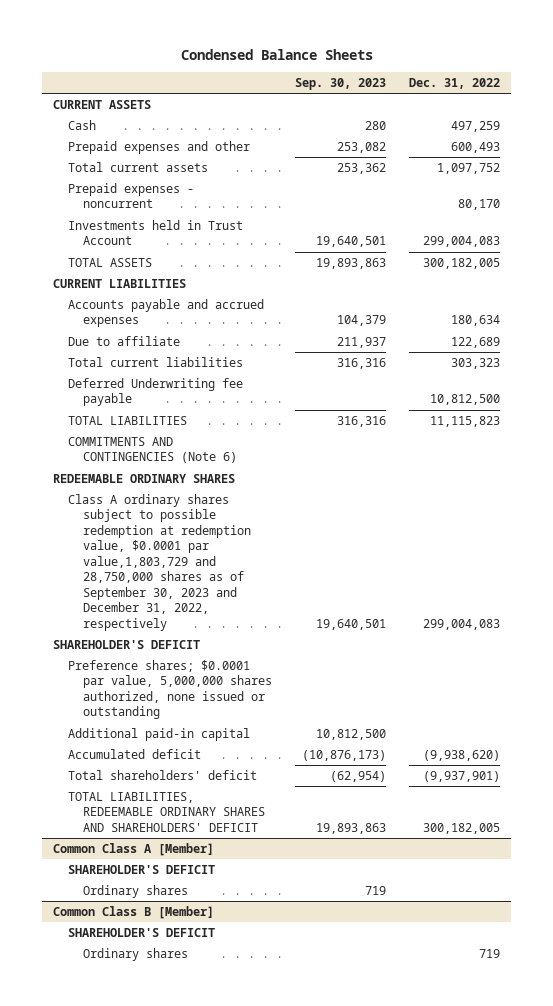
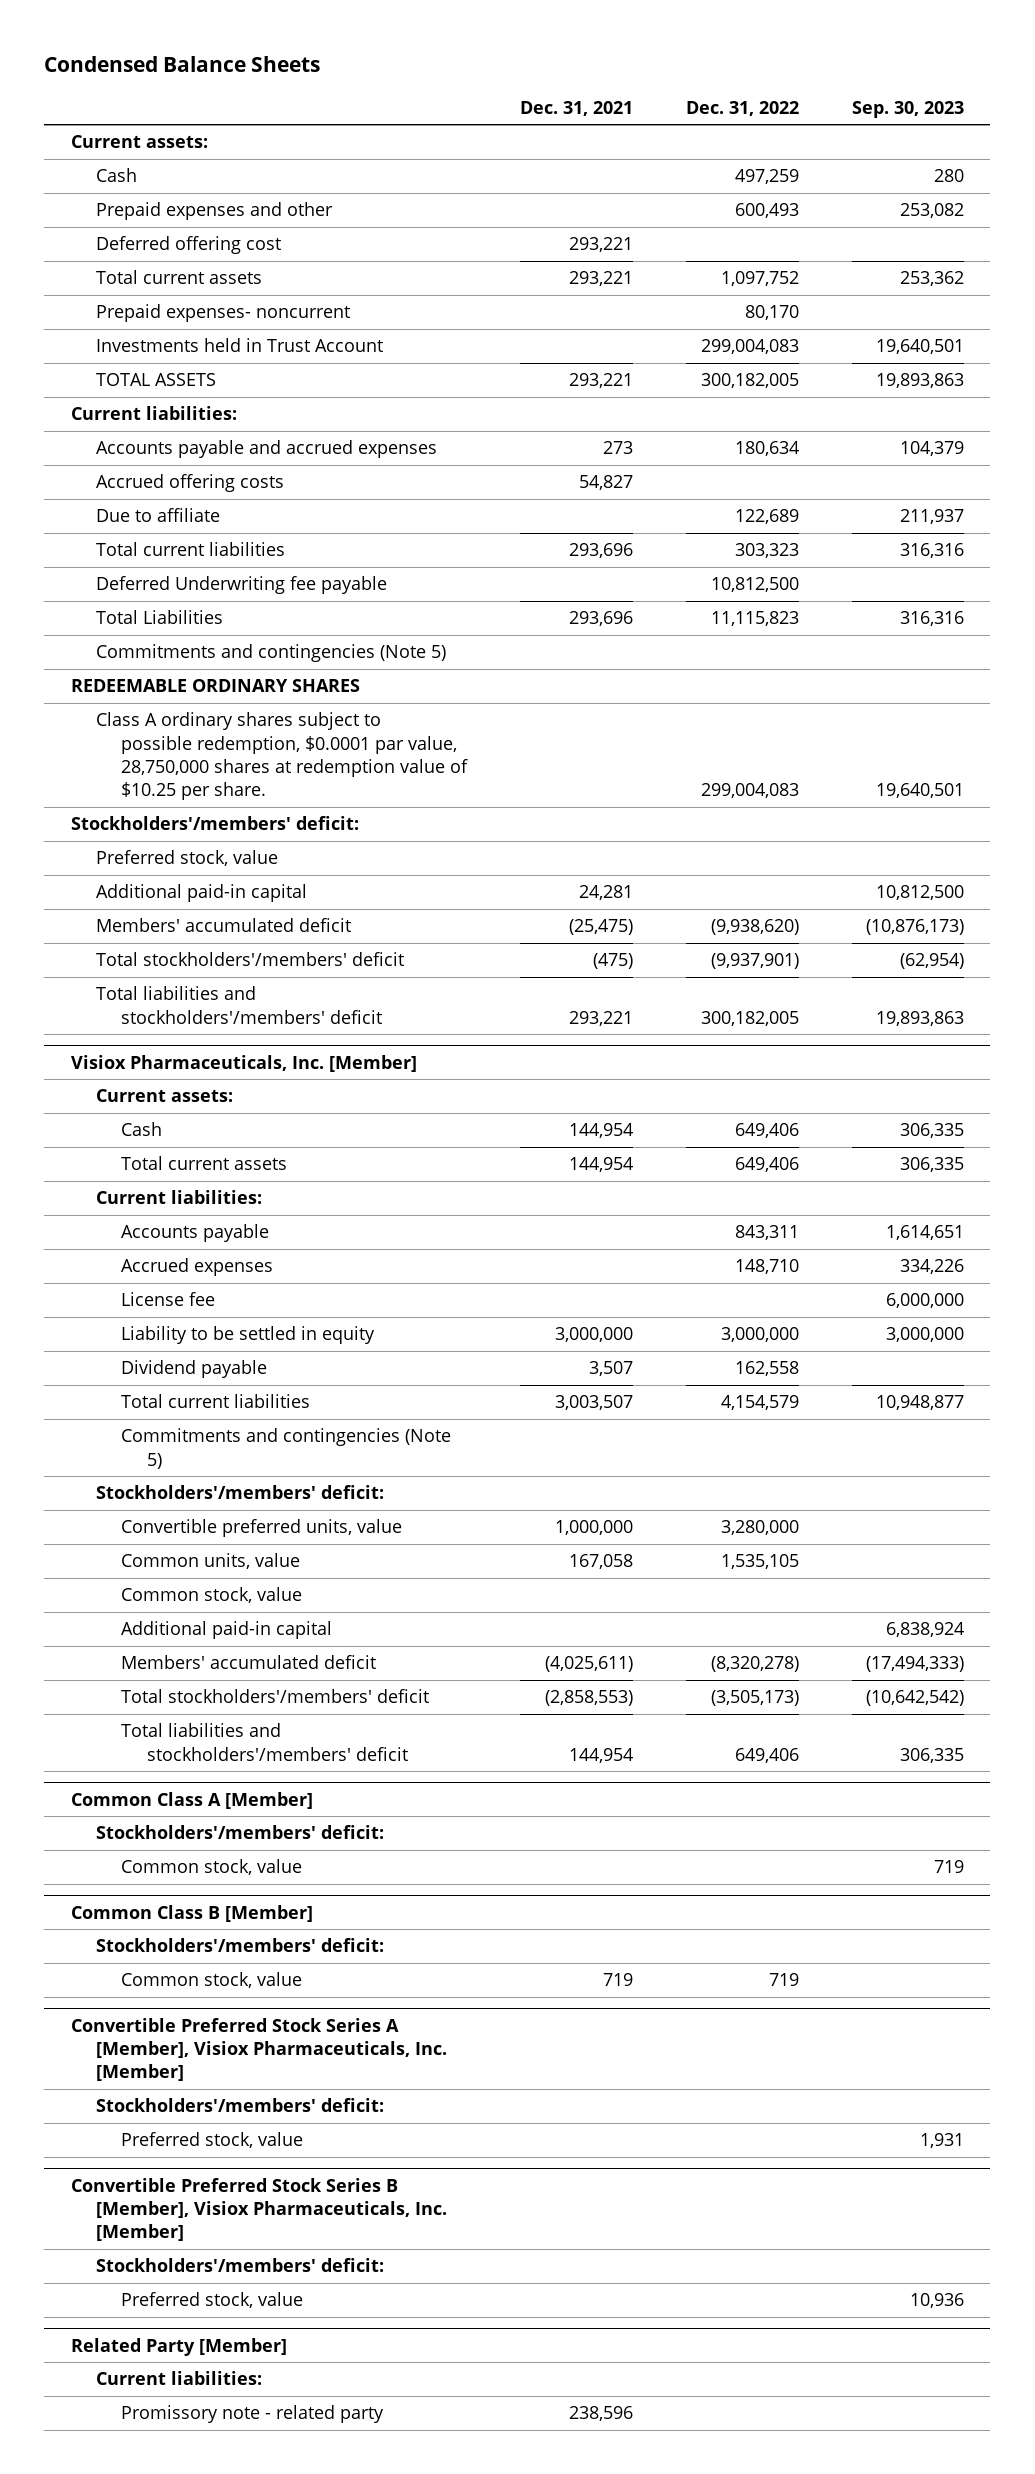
none -> [520,100,634,116] Dec. 31, 2021
[53,99,152,109] CURRENT ASSETS -> [70,135,208,149] Current assets:
none -> [96,236,282,255] Deferred offering cost
[67,182,194,209] Prepaid expenses - noncurrent -> [96,304,351,323] Prepaid expenses- noncurrent
[53,278,187,288] CURRENT LIABILITIES -> [70,406,237,421] Current liabilities:
none -> [96,474,285,493] Accrued offering costs
[67,415,187,425] TOTAL LIABILITIES -> [96,610,224,625] Total Liabilities
[67,436,237,464] COMMITMENTS AND CONTINGENCIES (Note 6) -> [96,644,447,663] Commitments and contingencies (Note 5)
[67,493,251,631] Class A ordinary shares subject to possible redemption at redemption value, $0.0001 par value,1,803,729 and 28,750,000 shares as of September 30, 2023 and December 31, 2022, respectively -> [96,712,469,801] Class A ordinary shares subject to possible redemption, $0.0001 par value, 28,750,000 shares at redemption value of $10.25 per share.
[53,639,201,649] SHAREHOLDER'S DEFICIT -> [70,816,359,831] Stockholders'/members' deficit:
[67,659,272,720] Preference shares; $0.0001 par value, 5,000,000 shares authorized, none issued or outstanding -> [96,850,279,867] Preferred stock, value
[67,748,201,759] Accumulated deficit -> [96,918,352,933] Members' accumulated deficit
[67,769,257,780] Total shareholders' deficit -> [96,952,405,967] Total stockholders'/members' deficit
[67,791,265,832] TOTAL LIABILITIES, REDEEMABLE ORDINARY SHARES AND SHAREHOLDERS' DEFICIT -> [96,986,383,1024] Total liabilities and stockholders'/members' deficit
none -> [70,1054,417,1072] Visiox Pharmaceuticals, Inc. [Member]
none -> [96,1089,234,1103] Current assets:
none -> [121,1122,163,1137] Cash
none -> [121,1156,288,1171] Total current assets
none -> [96,1190,263,1205] Current liabilities:
none -> [121,1224,270,1243] Accounts payable
none -> [121,1258,274,1277] Accrued expenses
none -> [121,1292,216,1307] License fee
none -> [121,1326,376,1345] Liability to be settled in equity
none -> [121,1360,268,1379] Dividend payable
none -> [121,1394,311,1409] Total current liabilities
none -> [121,1428,452,1469] Commitments and contingencies (Note 5)
none -> [96,1485,385,1500] Stockholders'/members' deficit:
none -> [121,1519,403,1538] Convertible preferred units, value
none -> [121,1553,301,1570] Common units, value
none -> [121,1587,303,1604] Common stock, value
none -> [121,1621,333,1640] Additional paid-in capital
none -> [121,1655,377,1670] Members' accumulated deficit
none -> [121,1689,430,1704] Total stockholders'/members' deficit
none -> [121,1723,408,1761] Total liabilities and stockholders'/members' deficit
[67,864,215,874] SHAREHOLDER'S DEFICIT -> [96,1825,385,1840] Stockholders'/members' deficit:
[82,884,188,898] Ordinary shares -> [121,1859,303,1876] Common stock, value
[67,927,215,937] SHAREHOLDER'S DEFICIT -> [96,1938,385,1953] Stockholders'/members' deficit:
[82,947,188,961] Ordinary shares -> [121,1972,303,1989] Common stock, value
none -> [70,2017,448,2082] Convertible Preferred Stock Series A [Member], Visiox Pharmaceuticals, Inc. [Member]
none -> [96,2098,385,2113] Stockholders'/members' deficit:
none -> [121,2132,304,2149] Preferred stock, value
none -> [70,2177,448,2242] Convertible Preferred Stock Series B [Member], Visiox Pharmaceuticals, Inc. [Member]
none -> [96,2258,385,2273] Stockholders'/members' deficit:
none -> [121,2292,304,2309] Preferred stock, value
none -> [70,2337,287,2356] Related Party [Member]
none -> [96,2371,263,2386] Current liabilities:
none -> [121,2405,385,2424] Promissory note - related party

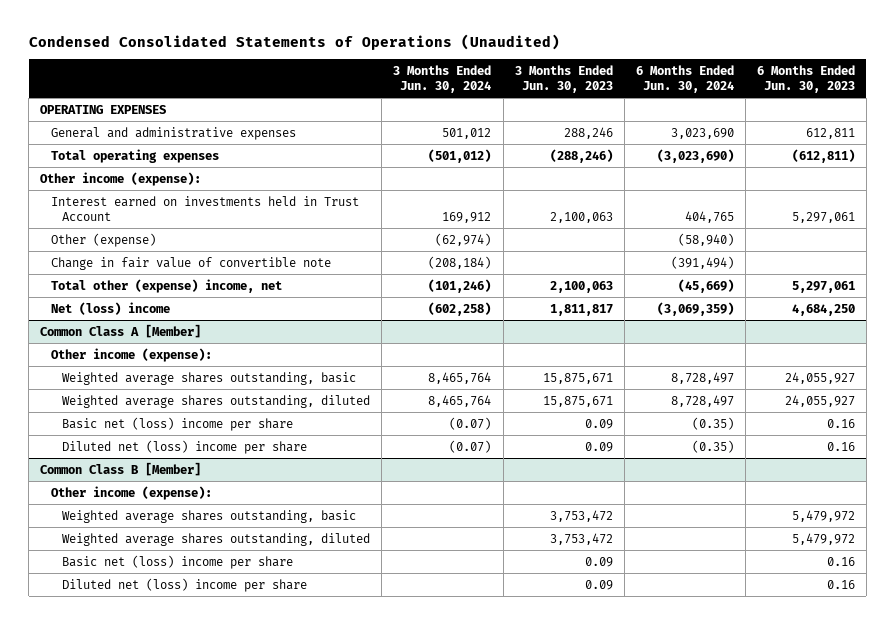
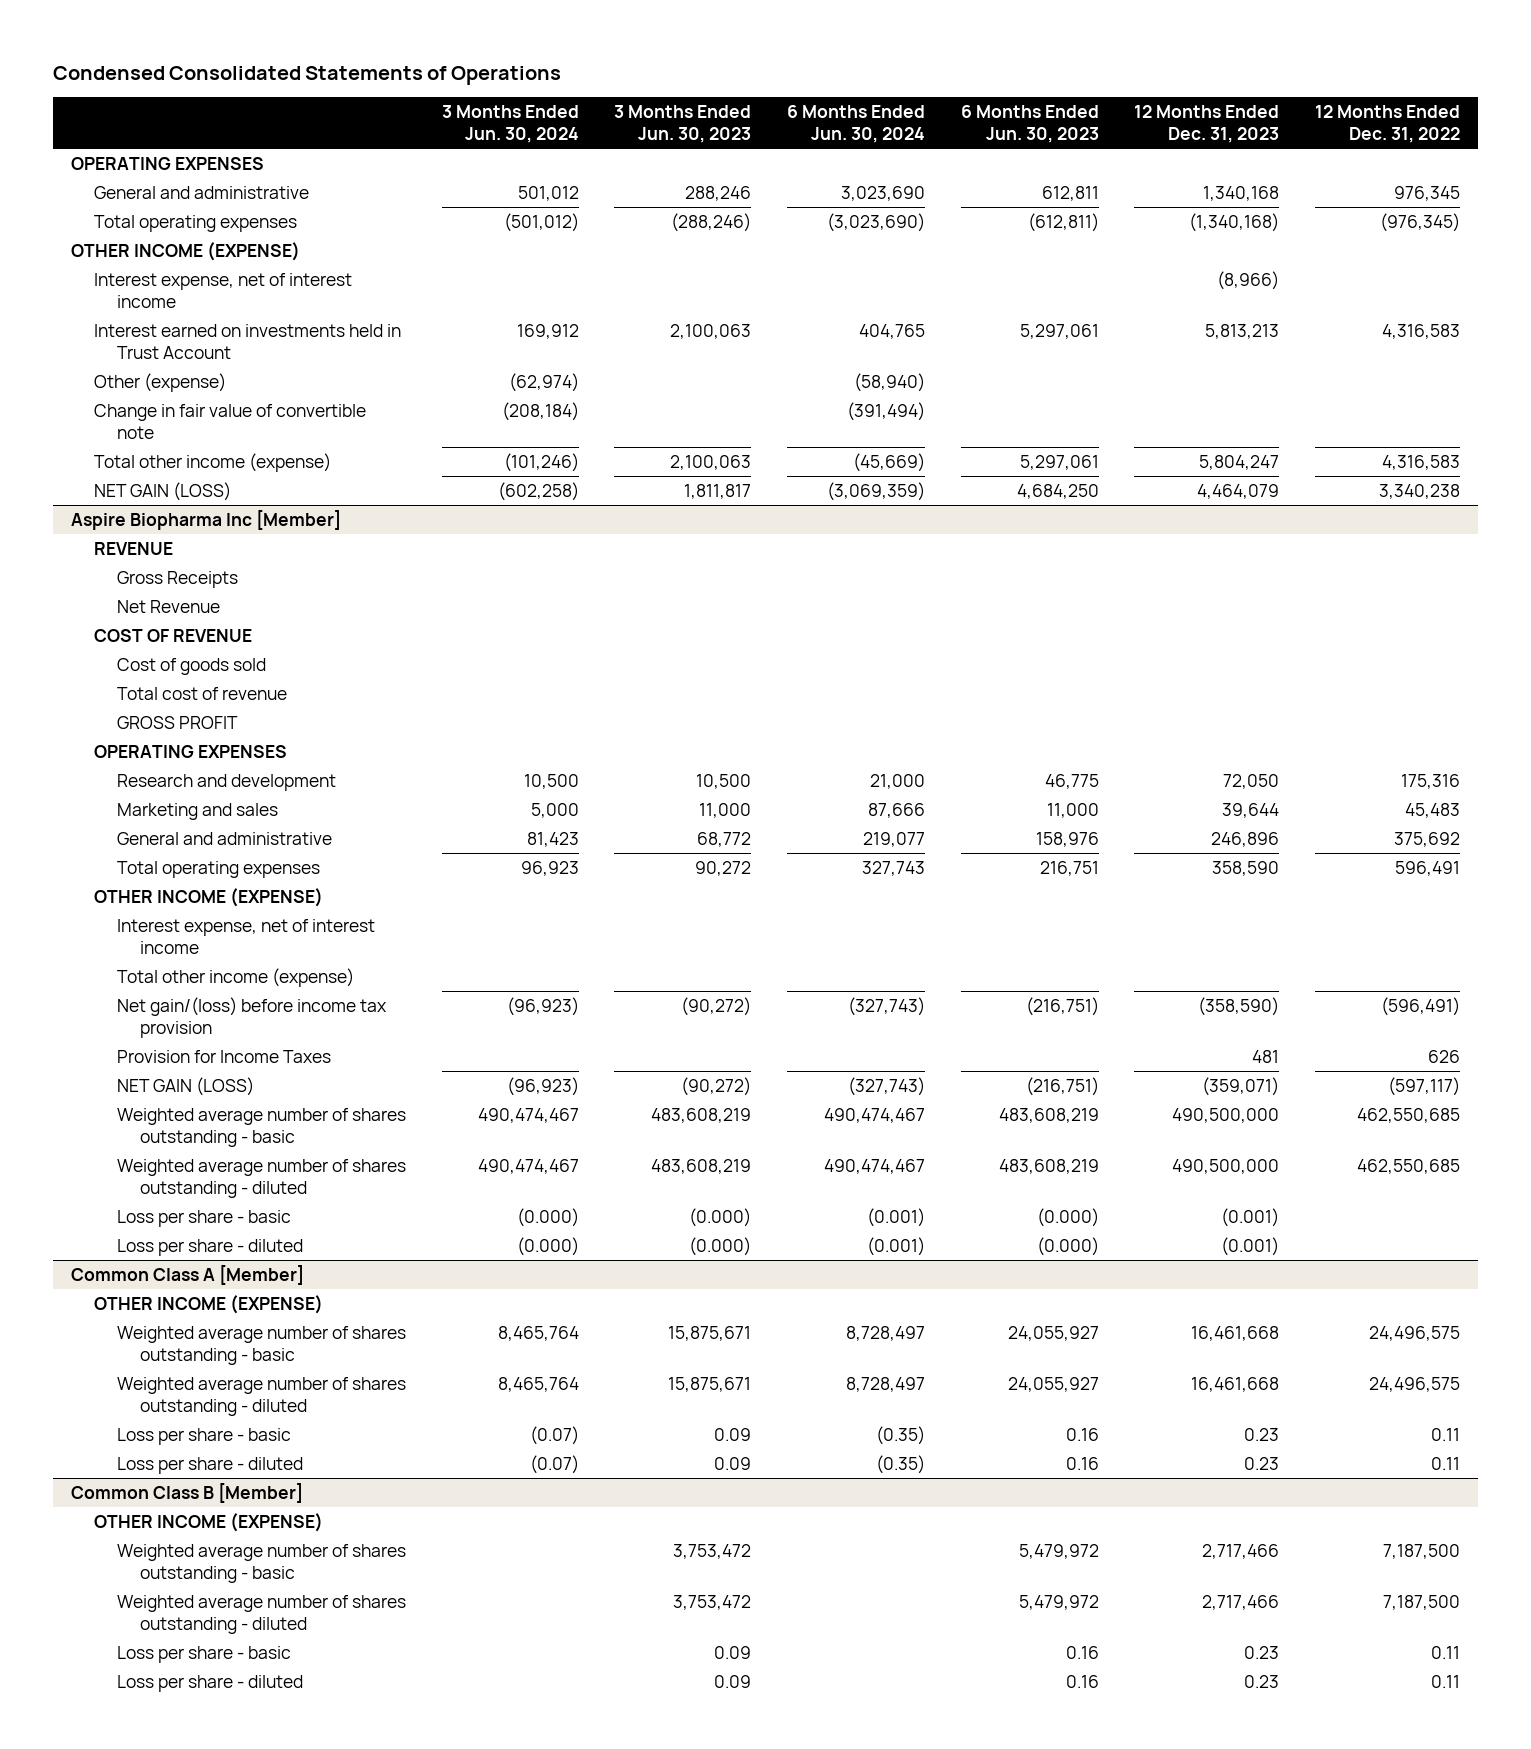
[28,34,560,51] Condensed Consolidated Statements of Operations (Unaudited) -> [52,65,561,85] Condensed Consolidated Statements of Operations
none -> [1134,105,1280,144] 12 Months Ended Dec. 31, 2023
none -> [1314,105,1460,144] 12 Months Ended Dec. 31, 2022
[51,126,297,140] General and administrative expenses -> [93,185,309,199] General and administrative
[40,171,202,186] Other income (expense): -> [70,241,300,261] OTHER INCOME (EXPENSE)
none -> [93,272,352,308] Interest expense, net of interest income
[51,278,283,293] Total other (expense) income, net -> [93,452,331,472] Total other income (expense)
[51,301,171,315] Net (loss) income -> [93,481,231,501] NET GAIN (LOSS)
none -> [70,509,341,530] Aspire Biopharma Inc [Member]
none -> [93,541,173,555] REVENUE
none -> [117,570,239,588] Gross Receipts
none -> [117,599,221,613] Net Revenue
none -> [93,628,252,642] COST OF REVENUE
none -> [117,657,267,675] Cost of goods sold
none -> [117,686,288,700] Total cost of revenue
none -> [117,715,239,729] GROSS PROFIT
none -> [93,744,287,758] OPERATING EXPENSES
none -> [117,773,337,791] Research and development
none -> [117,802,279,820] Marketing and sales
none -> [117,831,333,845] General and administrative
none -> [117,860,321,878] Total operating expenses
none -> [93,887,323,907] OTHER INCOME (EXPENSE)
none -> [117,918,376,954] Interest expense, net of interest income
none -> [117,967,355,987] Total other income (expense)
none -> [117,996,388,1038] Net gain/(loss) before income tax provision
none -> [117,1049,332,1063] Provision for Income Taxes
none -> [117,1076,255,1096] NET GAIN (LOSS)
none -> [117,1107,407,1147] Weighted average number of shares outstanding - basic
none -> [117,1158,407,1198] Weighted average number of shares outstanding - diluted
none -> [117,1209,292,1227] Loss per share - basic
none -> [117,1238,304,1256] Loss per share - diluted
[51,347,213,362] Other income (expense): -> [93,1294,323,1314] OTHER INCOME (EXPENSE)
[62,371,357,385] Weighted average shares outstanding, basic -> [117,1325,407,1365] Weighted average number of shares outstanding - basic
[62,394,371,408] Weighted average shares outstanding, diluted -> [117,1376,407,1416] Weighted average number of shares outstanding - diluted
[62,416,294,431] Basic net (loss) income per share -> [117,1427,292,1445] Loss per share - basic
[62,439,308,454] Diluted net (loss) income per share -> [117,1456,304,1474] Loss per share - diluted
[51,485,213,500] Other income (expense): -> [93,1512,323,1532] OTHER INCOME (EXPENSE)
[62,509,357,523] Weighted average shares outstanding, basic -> [117,1543,407,1583] Weighted average number of shares outstanding - basic
[62,532,371,546] Weighted average shares outstanding, diluted -> [117,1594,407,1634] Weighted average number of shares outstanding - diluted
[62,554,294,569] Basic net (loss) income per share -> [117,1645,292,1663] Loss per share - basic
[62,577,308,592] Diluted net (loss) income per share -> [117,1674,304,1692] Loss per share - diluted

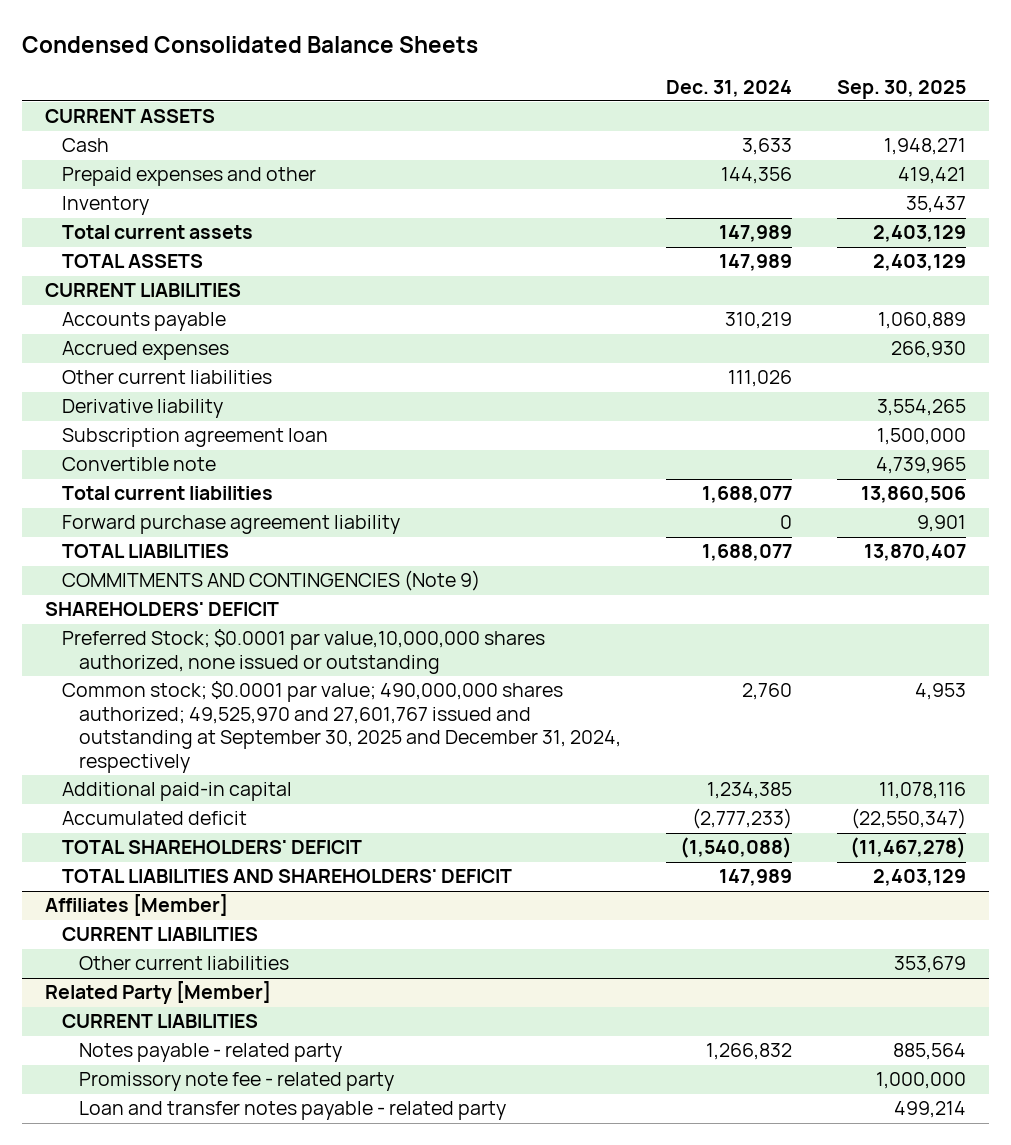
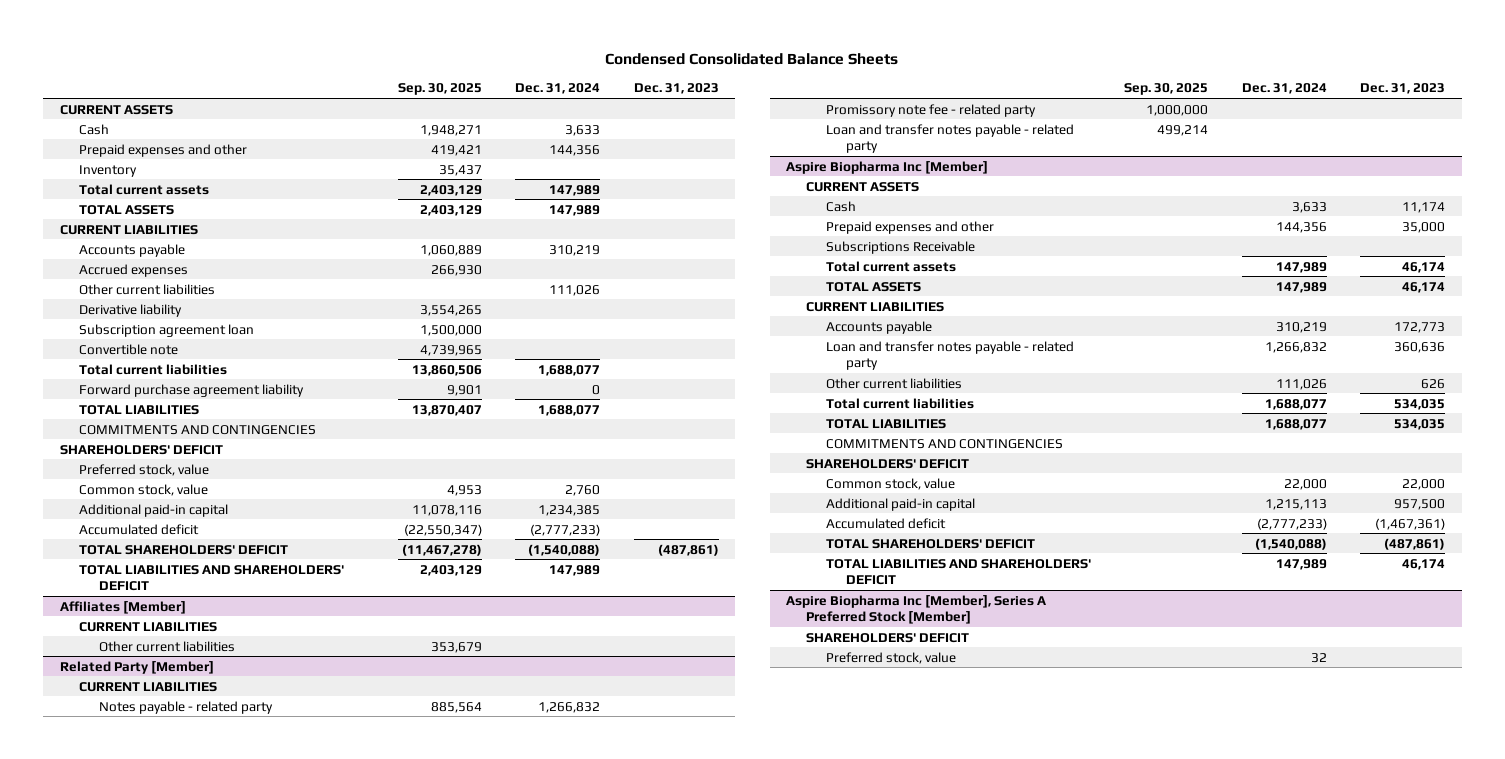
none -> [633,83,719,95] Dec. 31, 2023
[61,570,480,592] COMMITMENTS AND CONTINGENCIES (Note 9) -> [79,424,317,435] COMMITMENTS AND CONTINGENCIES
[61,629,545,674] Preferred Stock; $0.0001 par value,10,000,000 shares authorized, none issued or outstanding -> [79,463,210,476] Preferred stock, value
[61,681,621,773] Common stock; $0.0001 par value; 490,000,000 shares authorized; 49,525,970 and 27,601,767 issued and outstanding at September 30, 2025 and December 31, 2024, respectively -> [79,483,209,496] Common stock, value
none -> [786,160,989,174] Aspire Biopharma Inc [Member]
none -> [806,181,920,192] CURRENT ASSETS
none -> [826,200,857,212] Cash
none -> [826,220,995,234] Prepaid expenses and other
none -> [826,240,976,254] Subscriptions Receivable
none -> [826,260,957,272] Total current assets
none -> [826,281,922,292] TOTAL ASSETS
none -> [806,301,945,312] CURRENT LIABILITIES
none -> [826,320,933,334] Accounts payable
none -> [826,340,1075,371] Loan and transfer notes payable - related party
none -> [826,377,963,389] Other current liabilities
none -> [826,397,975,409] Total current liabilities
none -> [826,418,947,429] TOTAL LIABILITIES
none -> [826,438,1064,449] COMMITMENTS AND CONTINGENCIES
none -> [806,458,970,469] SHAREHOLDERS' DEFICIT
none -> [826,477,956,490] Common stock, value
none -> [826,497,976,511] Additional paid-in capital
none -> [826,517,947,529] Accumulated deficit
none -> [826,538,1036,549] TOTAL SHAREHOLDERS' DEFICIT
none -> [826,558,1092,586] TOTAL LIABILITIES AND SHAREHOLDERS' DEFICIT
none -> [786,594,1047,625] Aspire Biopharma Inc [Member], Series A Preferred Stock [Member]
none -> [806,632,970,643] SHAREHOLDERS' DEFICIT
none -> [826,651,957,664] Preferred stock, value

